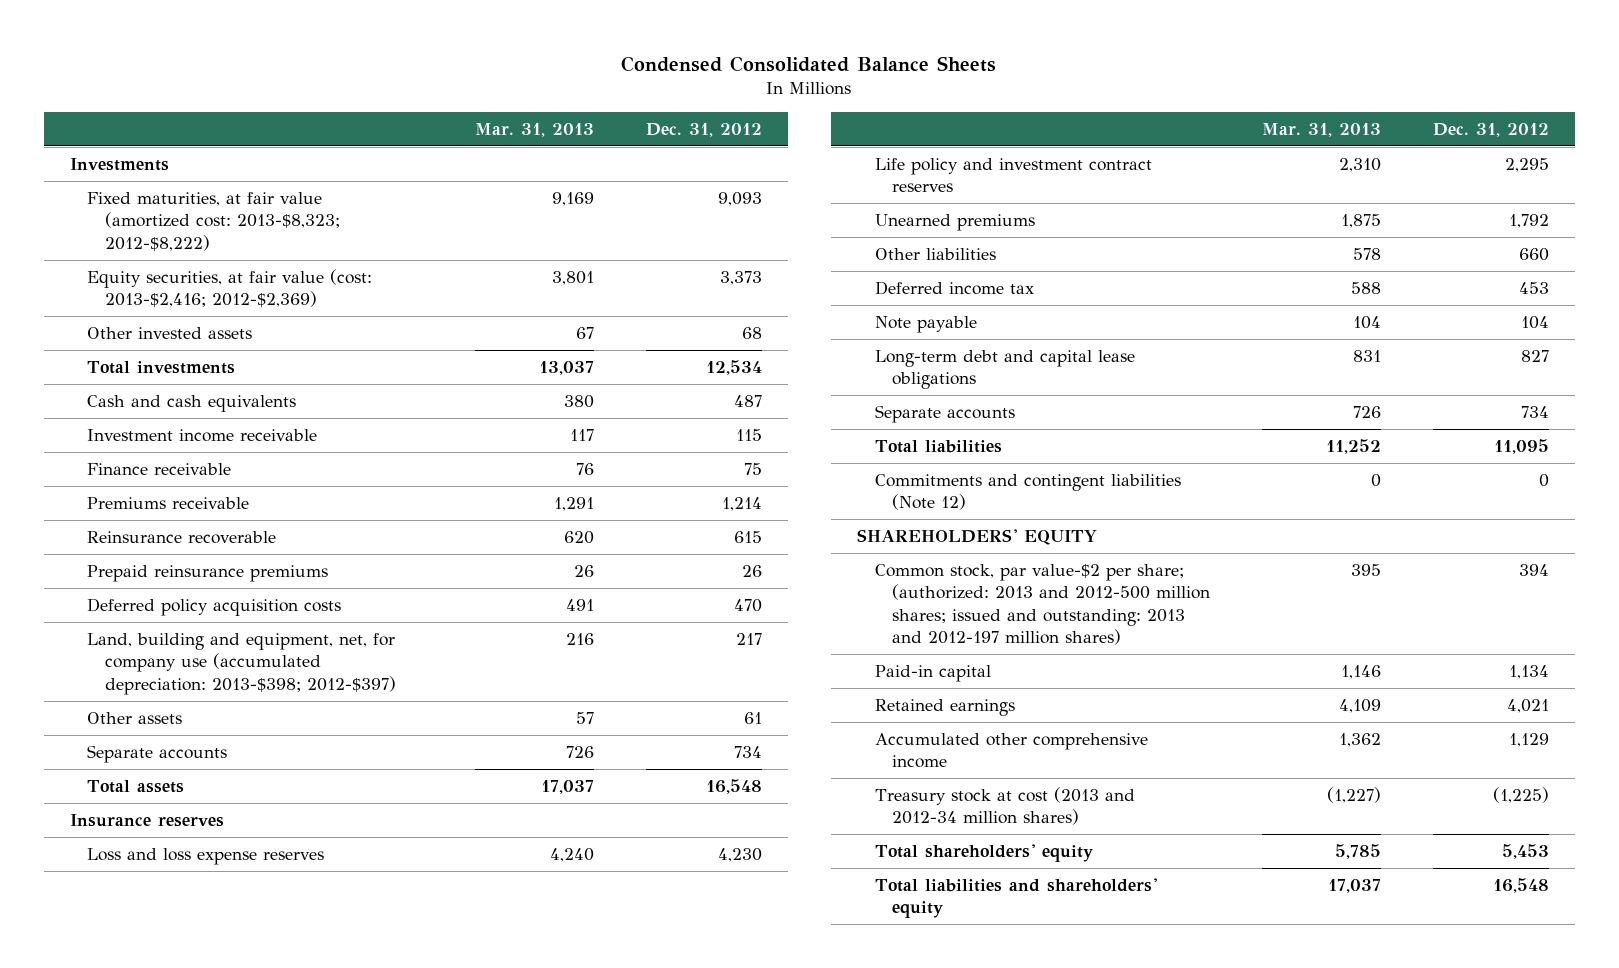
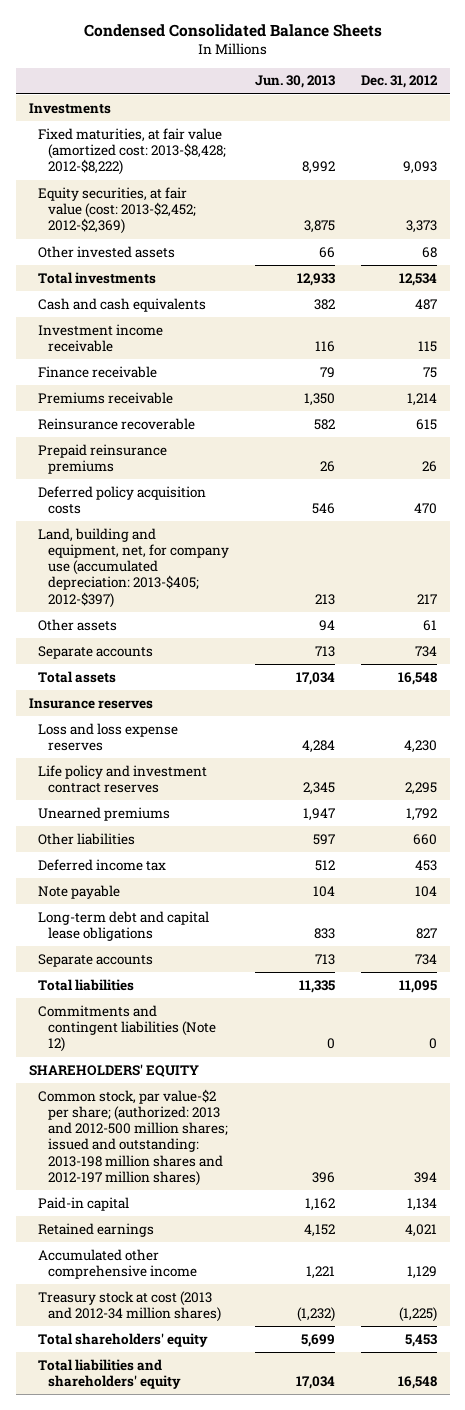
[474,122,594,137] Mar. 31, 2013 -> none
none -> [254,75,335,89] Jun. 30, 2013
[87,191,340,251] Fixed maturities, at fair value (amortized cost: 2013-$8,323; 2012-$8,222) -> [38,127,226,176] Fixed maturities, at fair value (amortized cost: 2013-$8,428; 2012-$8,222)
[87,268,373,308] Equity securities, at fair value (cost: 2013-$2,416; 2012-$2,369) -> [38,186,196,235] Equity securities, at fair value (cost: 2013-$2,452; 2012-$2,369)
[87,632,396,695] Land, building and equipment, net, for company use (accumulated depreciation: 2013-$398; 2012-$397) -> [38,527,229,608] Land, building and equipment, net, for company use (accumulated depreciation: 2013-$405; 2012-$397)
[874,563,1211,646] Common stock, par value-$2 per share; (authorized: 2013 and 2012-500 million shares; issued and outstanding: 2013 and 2012-197 million shares) -> [38,1088,228,1186] Common stock, par value-$2 per share; (authorized: 2013 and 2012-500 million shares; issued and outstanding: 2013-198 million shares and 2012-197 million shares)

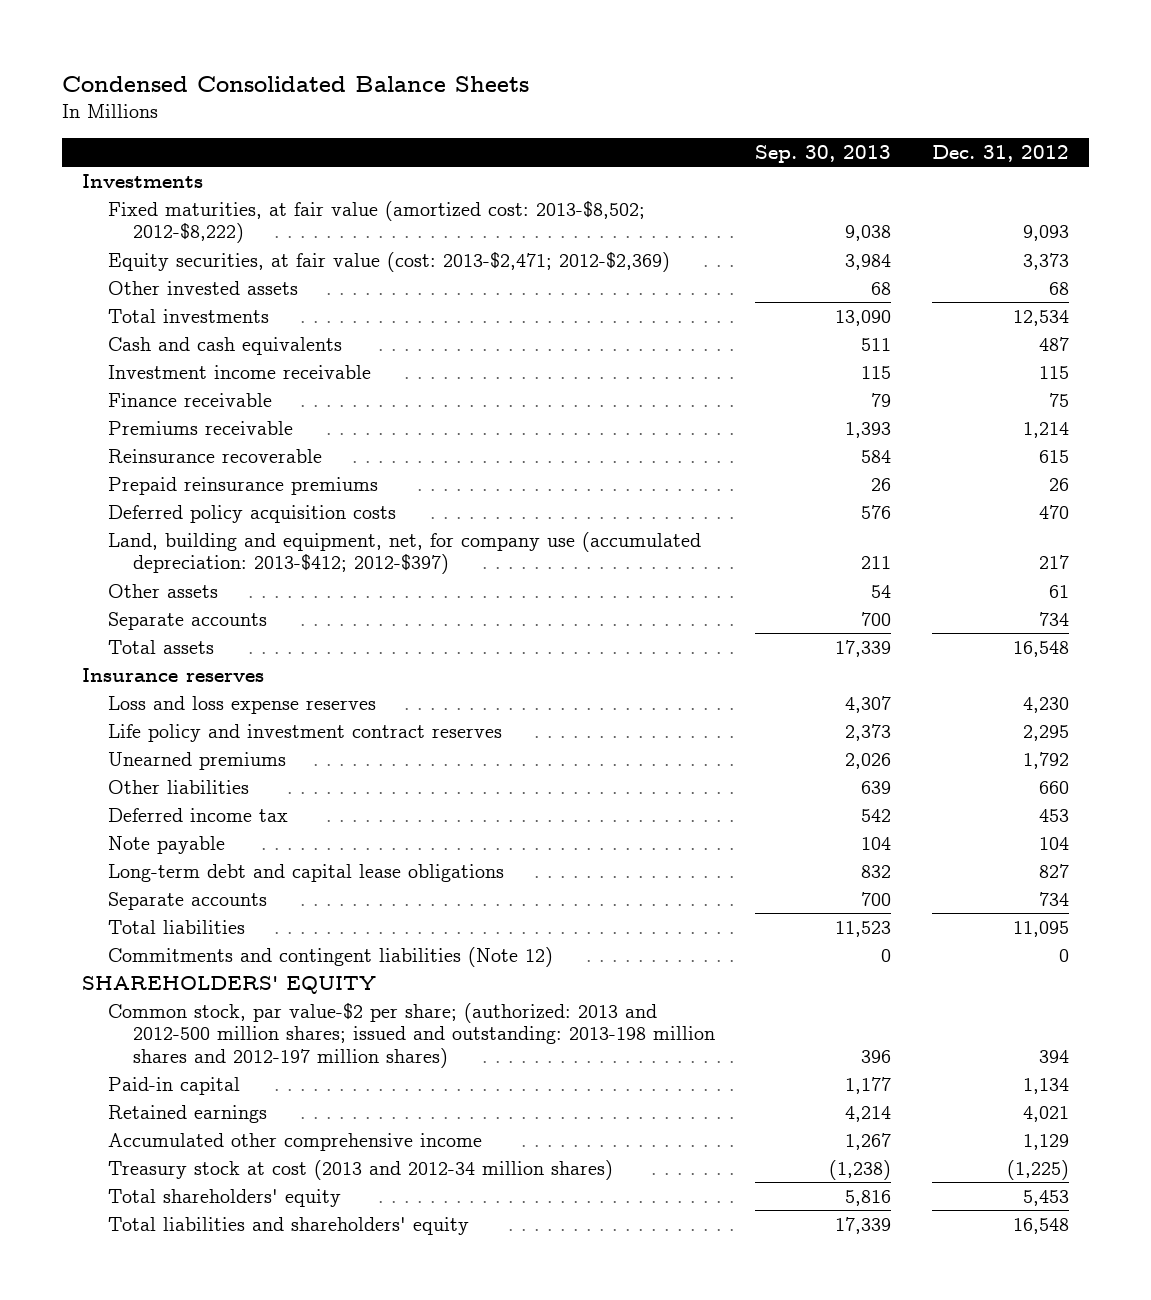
[254,75,335,89] Jun. 30, 2013 -> none
none -> [755,144,892,163] Sep. 30, 2013
[38,127,226,176] Fixed maturities, at fair value (amortized cost: 2013-$8,428; 2012-$8,222) -> [107,200,645,244] Fixed maturities, at fair value (amortized cost: 2013-$8,502; 2012-$8,222)
[38,186,196,235] Equity securities, at fair value (cost: 2013-$2,452; 2012-$2,369) -> [107,251,670,272] Equity securities, at fair value (cost: 2013-$2,471; 2012-$2,369)
[38,527,229,608] Land, building and equipment, net, for company use (accumulated depreciation: 2013-$405; 2012-$397) -> [107,531,701,575] Land, building and equipment, net, for company use (accumulated depreciation: 2013-$412; 2012-$397)

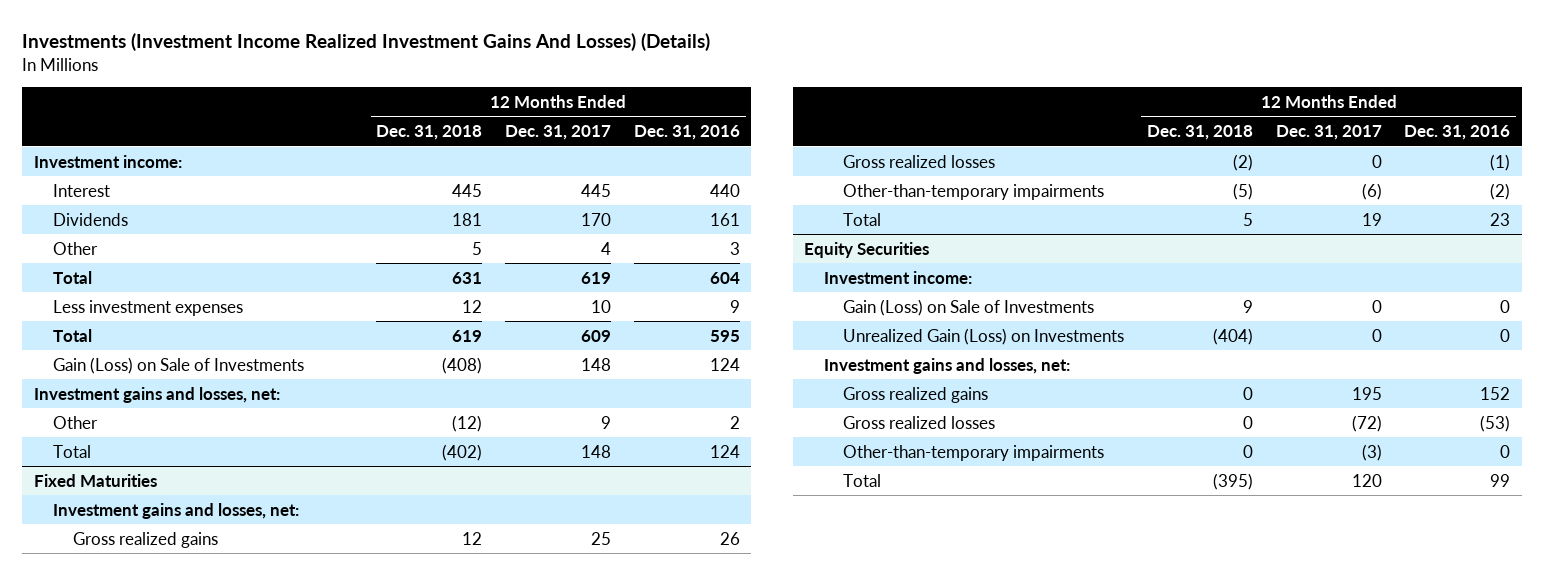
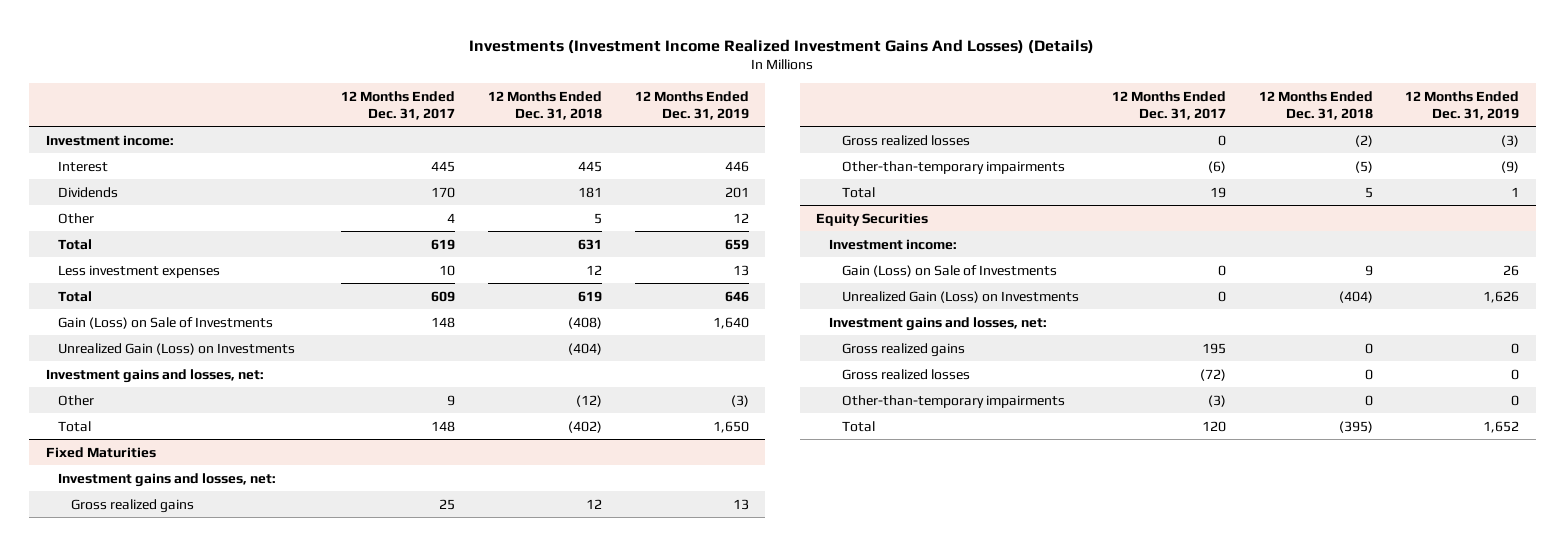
[633,124,740,140] Dec. 31, 2016 -> none
none -> [634,90,749,120] 12 Months Ended Dec. 31, 2019
none -> [58,342,296,355] Unrealized Gain (Loss) on Investments

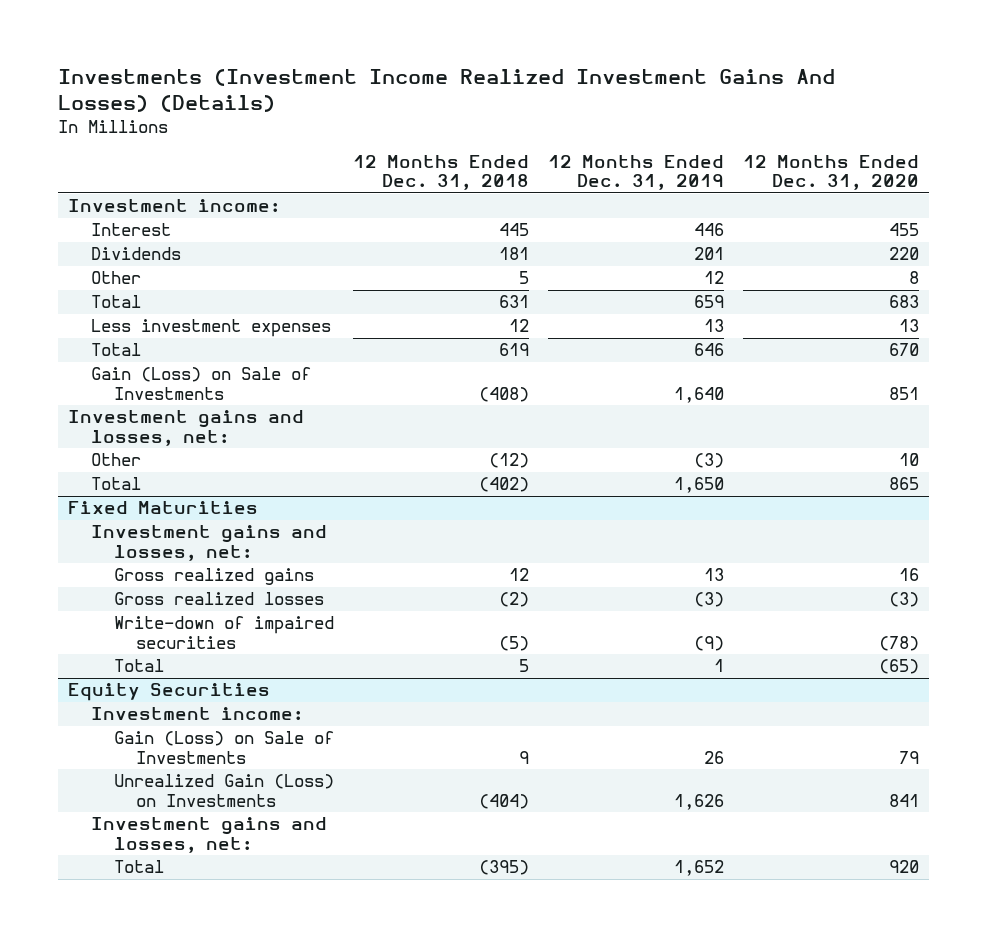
[341,90,456,120] 12 Months Ended Dec. 31, 2017 -> none
none -> [743,154,920,191] 12 Months Ended Dec. 31, 2020
[58,342,296,355] Unrealized Gain (Loss) on Investments -> none
[842,160,1066,174] Other-than-temporary impairments -> [113,616,334,649] Write-down of impaired securities
[842,342,966,357] Gross realized gains -> none
[842,368,971,380] Gross realized losses -> none
[842,394,1066,408] Other-than-temporary impairments -> none

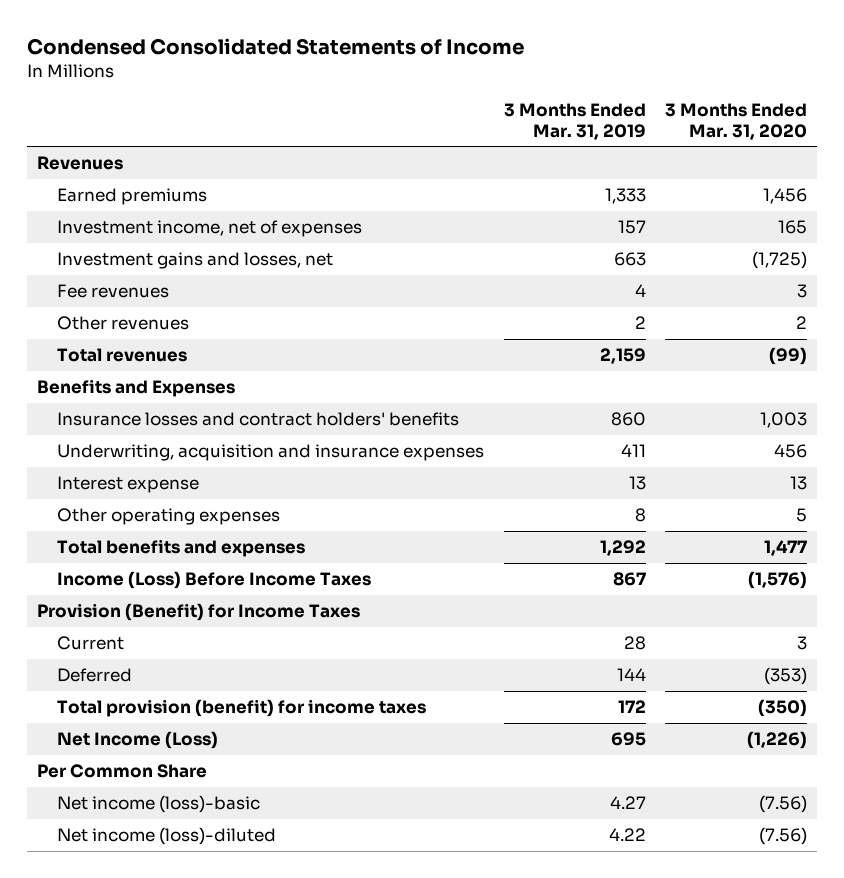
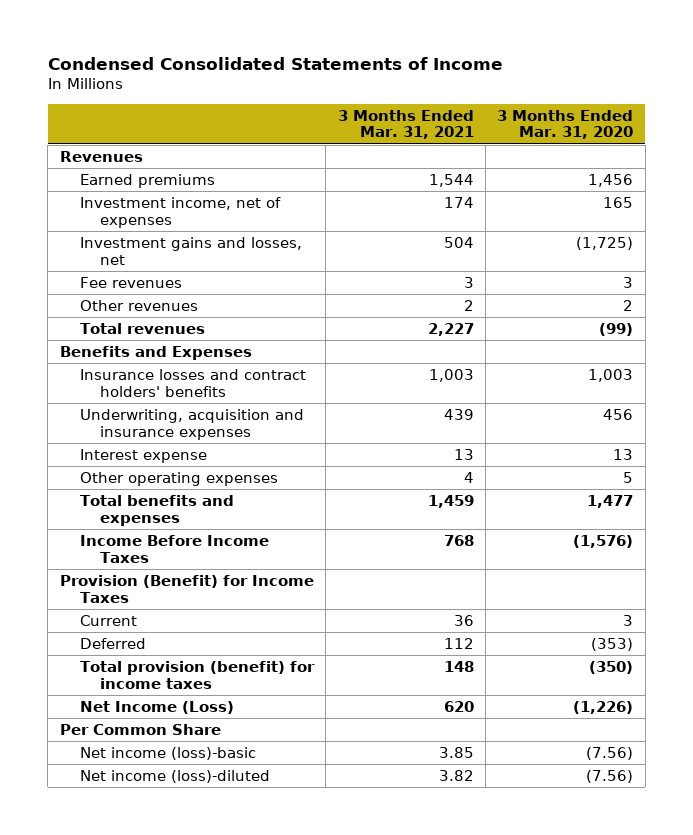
[503,103,646,140] 3 Months Ended Mar. 31, 2019 -> none
none -> [337,109,474,140] 3 Months Ended Mar. 31, 2021
[57,571,372,590] Income (Loss) Before Income Taxes -> [79,534,269,563] Income Before Income Taxes

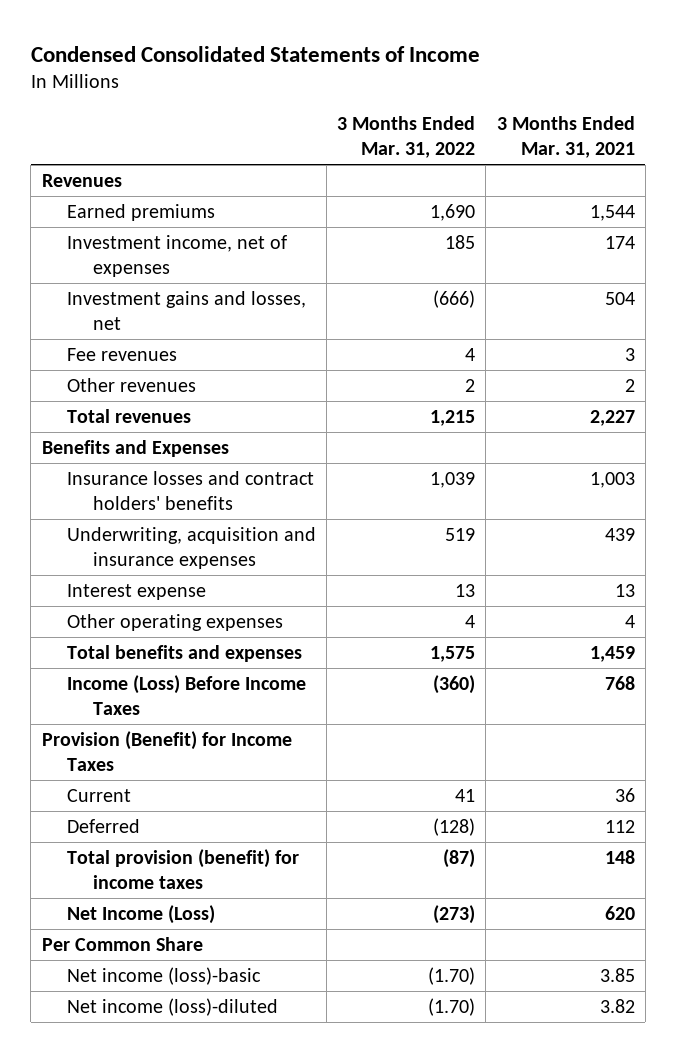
[497,109,634,140] 3 Months Ended Mar. 31, 2020 -> none
none -> [337,116,476,159] 3 Months Ended Mar. 31, 2022
[79,534,269,563] Income Before Income Taxes -> [67,674,307,715] Income (Loss) Before Income Taxes

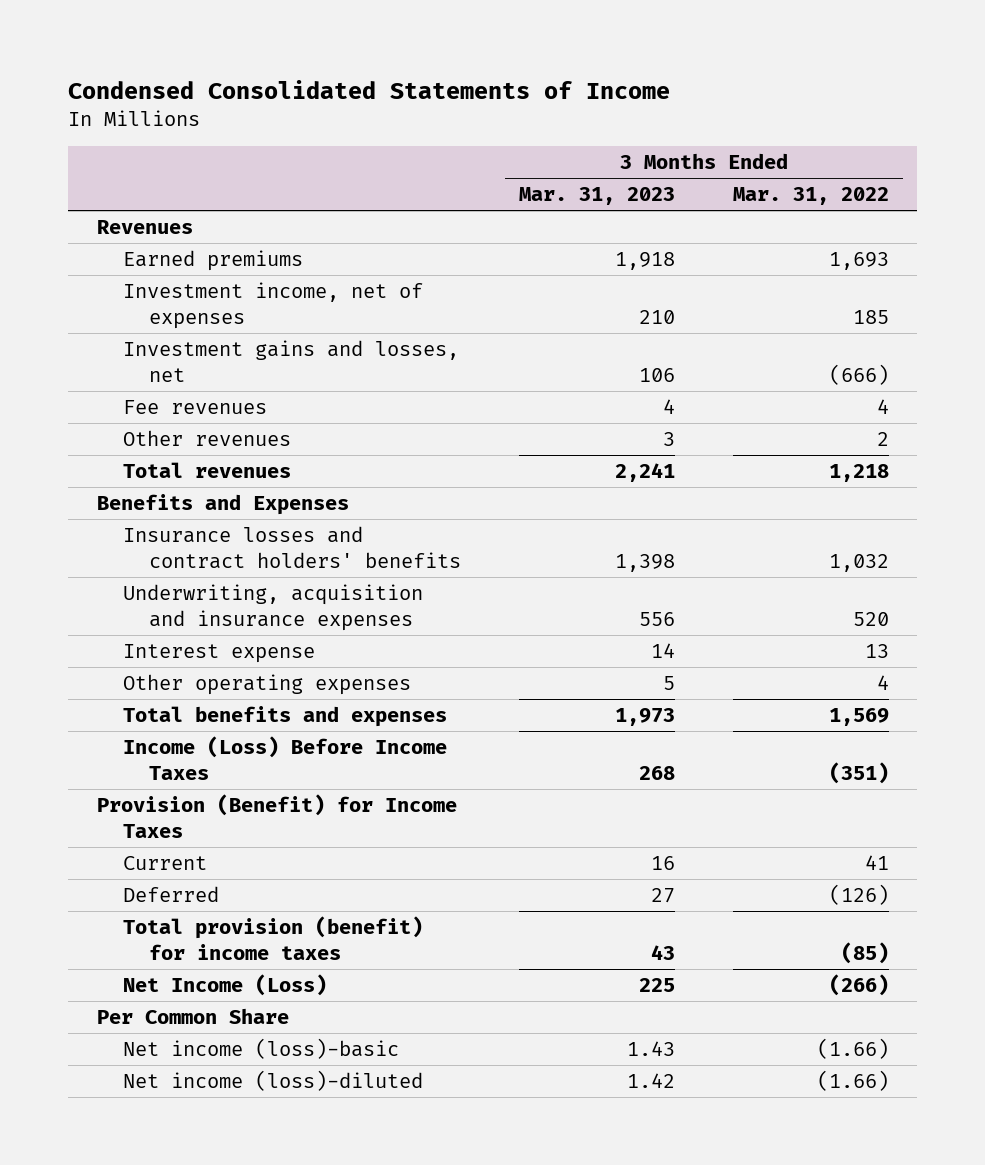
[496,116,635,159] 3 Months Ended Mar. 31, 2021 -> none
none -> [519,187,676,206] Mar. 31, 2023
[430,203,476,221] 1,690 -> [828,252,889,271] 1,693
[430,409,476,426] 1,215 -> [828,464,889,483] 1,218
[430,471,476,488] 1,039 -> [828,553,889,572] 1,032
[445,527,476,541] 519 -> [852,611,889,626] 520
[430,645,476,662] 1,575 -> [828,708,889,727] 1,569
[433,674,476,694] (360) -> [828,761,889,784] (351)
[433,817,476,836] (128) -> [828,884,889,906] (126)
[443,848,476,868] (87) -> [840,941,889,964] (85)
[433,904,476,924] (273) -> [828,974,889,997] (266)
[428,966,476,985] (1.70) -> [816,1038,889,1060] (1.66)
[428,997,476,1016] (1.70) -> [816,1070,889,1092] (1.66)

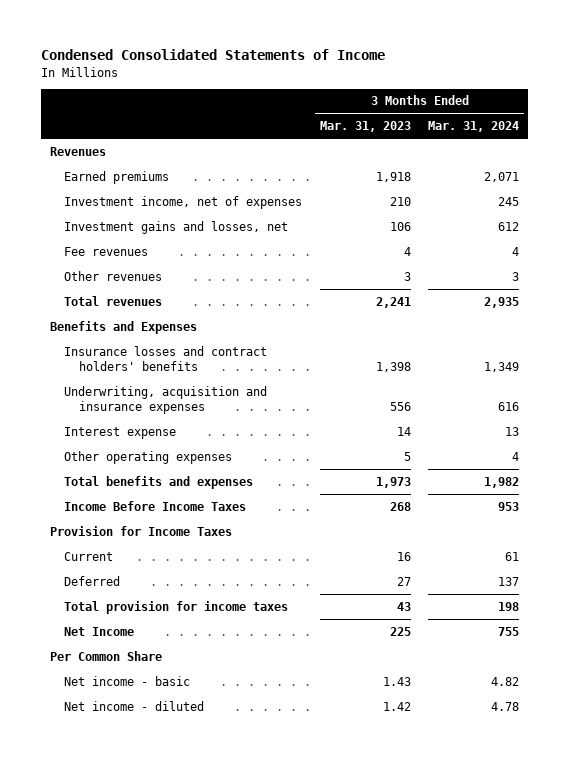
[732,187,889,206] Mar. 31, 2022 -> none
none -> [428,121,520,133] Mar. 31, 2024
[122,736,447,780] Income (Loss) Before Income Taxes -> [64,500,247,511] Income Before Income Taxes
[96,794,457,838] Provision (Benefit) for Income Taxes -> [50,525,233,536] Provision for Income Taxes
[122,916,423,960] Total provision (benefit) for income taxes -> [64,600,289,614] Total provision for income taxes
[122,974,327,997] Net Income (Loss) -> [64,626,135,636] Net Income
[122,1038,399,1060] Net income (loss)-basic -> [64,675,191,686] Net income - basic
[122,1070,423,1092] Net income (loss)-diluted -> [64,700,205,711] Net income - diluted

